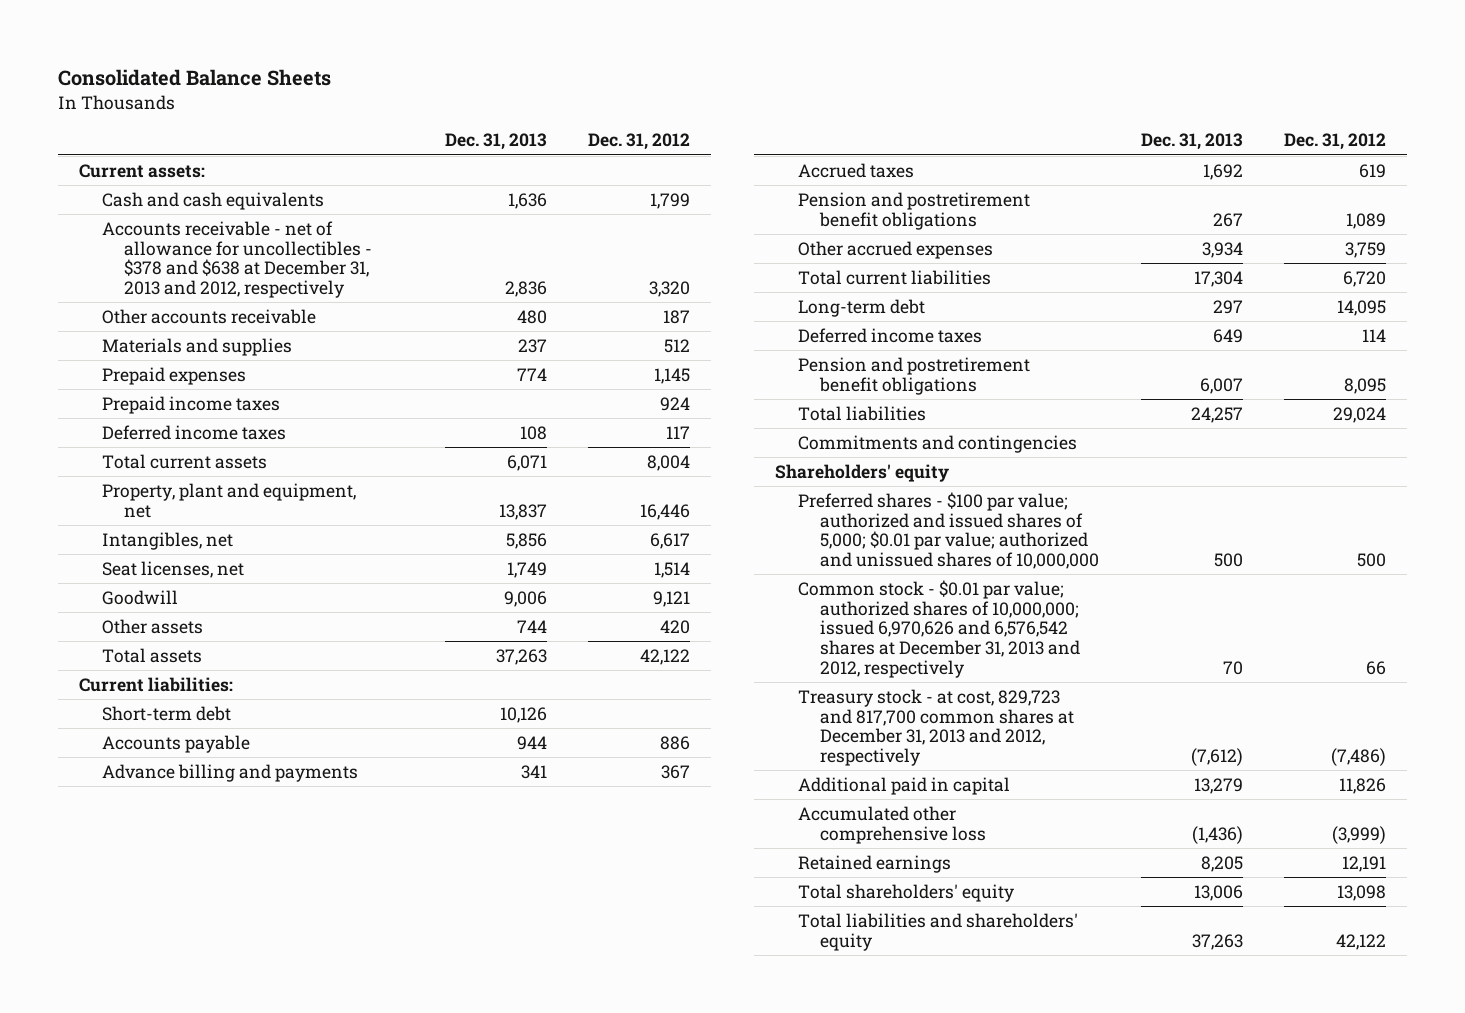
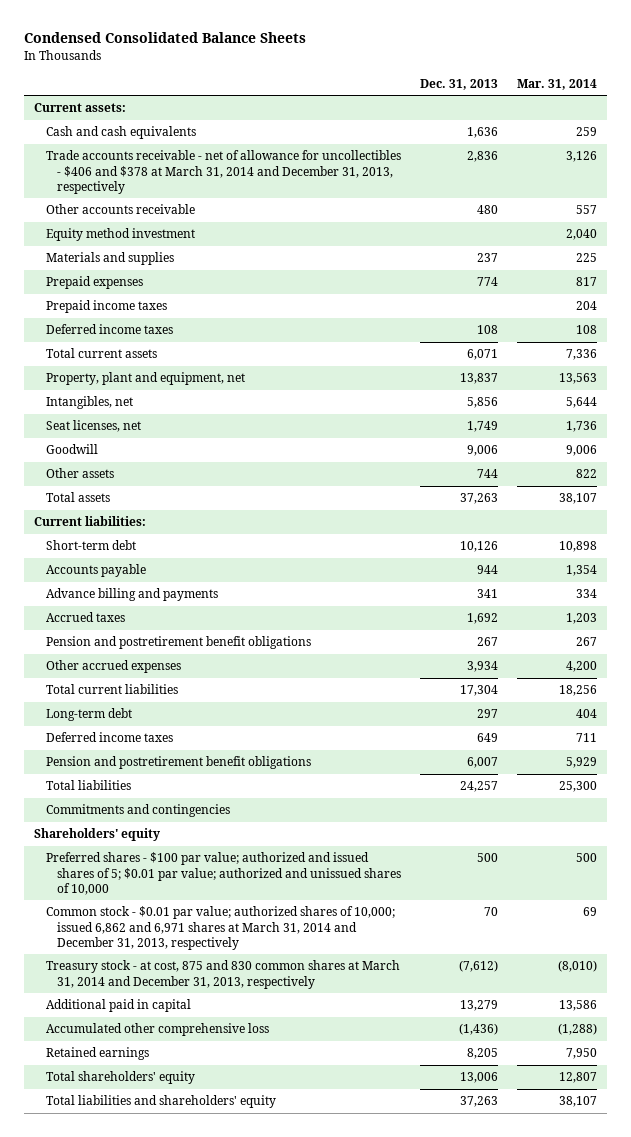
[58,69,332,87] Consolidated Balance Sheets -> [24,32,307,44] Condensed Consolidated Balance Sheets
[588,133,691,151] Dec. 31, 2012 -> none
none -> [517,79,598,91] Mar. 31, 2014
[101,220,373,299] Accounts receivable - net of allowance for uncollectibles - $378 and $638 at December 31, 2013 and 2012, respectively -> [45,150,401,194] Trade accounts receivable - net of allowance for uncollectibles - $406 and $378 at March 31, 2014 and December 31, 2013, respectively
none -> [45,228,195,242] Equity method investment
[797,491,1100,570] Preferred shares - $100 par value; authorized and issued shares of 5,000; $0.01 par value; authorized and unissued shares of 10,000,000 -> [45,852,402,895] Preferred shares - $100 par value; authorized and issued shares of 5; $0.01 par value; authorized and unissued shares of 10,000
[797,579,1081,679] Common stock - $0.01 par value; authorized shares of 10,000,000; issued 6,970,626 and 6,576,542 shares at December 31, 2013 and 2012, respectively -> [45,906,395,950] Common stock - $0.01 par value; authorized shares of 10,000; issued 6,862 and 6,971 shares at March 31, 2014 and December 31, 2013, respectively
[797,688,1075,767] Treasury stock - at cost, 829,723 and 817,700 common shares at December 31, 2013 and 2012, respectively -> [45,960,400,989] Treasury stock - at cost, 875 and 830 common shares at March 31, 2014 and December 31, 2013, respectively

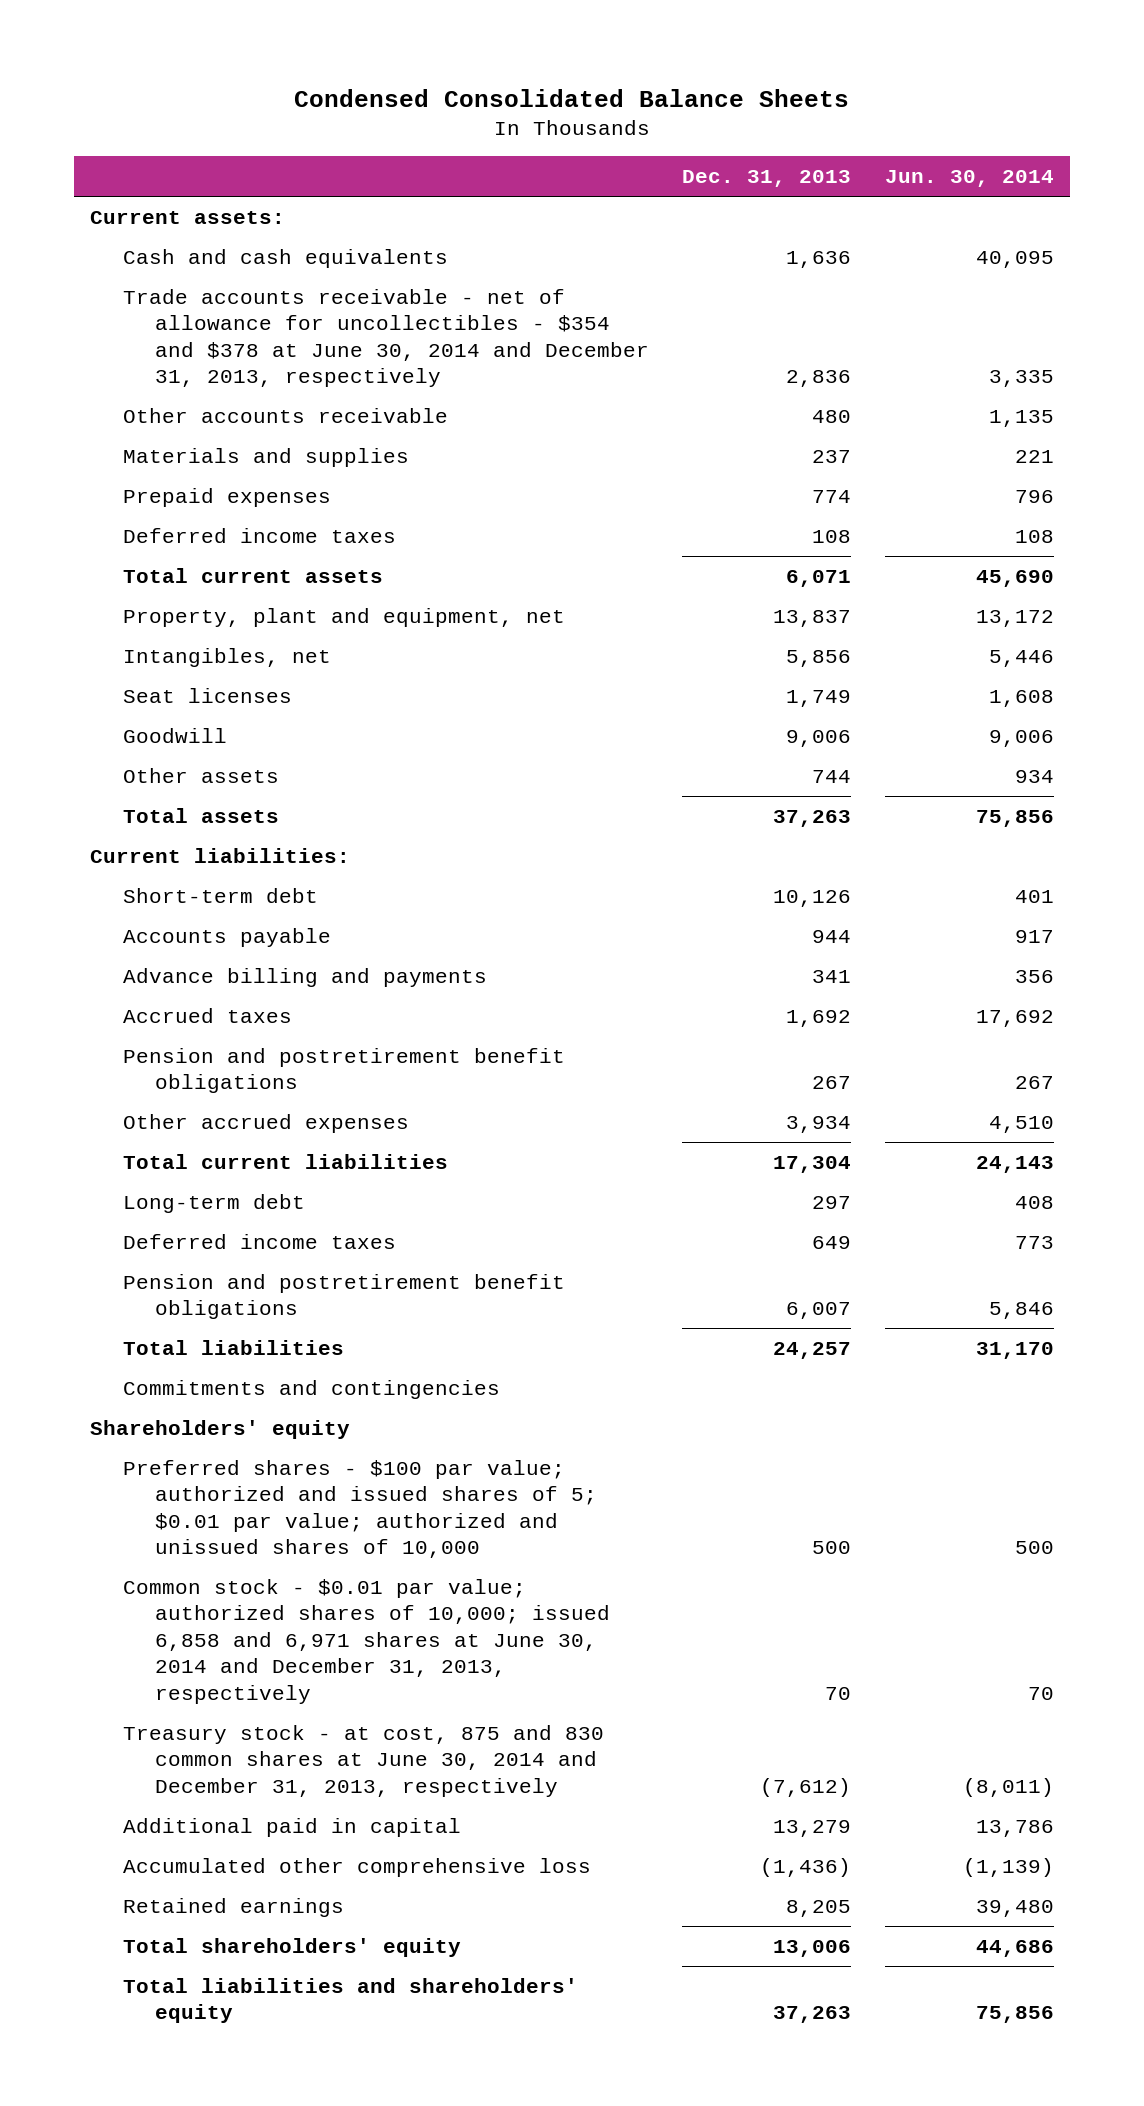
[517,79,598,91] Mar. 31, 2014 -> none
none -> [884,170,1054,188] Jun. 30, 2014
[45,150,401,194] Trade accounts receivable - net of allowance for uncollectibles - $406 and $378 at March 31, 2014 and December 31, 2013, respectively -> [122,288,650,388] Trade accounts receivable - net of allowance for uncollectibles - $354 and $378 at June 30, 2014 and December 31, 2013, respectively
[45,228,195,242] Equity method investment -> none
[45,300,167,314] Prepaid income taxes -> none
[45,420,141,433] Seat licenses, net -> [122,687,292,703] Seat licenses
[45,906,395,950] Common stock - $0.01 par value; authorized shares of 10,000; issued 6,862 and 6,971 shares at March 31, 2014 and December 31, 2013, respectively -> [122,1578,611,1704] Common stock - $0.01 par value; authorized shares of 10,000; issued 6,858 and 6,971 shares at June 30, 2014 and December 31, 2013, respectively
[45,960,400,989] Treasury stock - at cost, 875 and 830 common shares at March 31, 2014 and December 31, 2013, respectively -> [122,1724,604,1797] Treasury stock - at cost, 875 and 830 common shares at June 30, 2014 and December 31, 2013, respectively

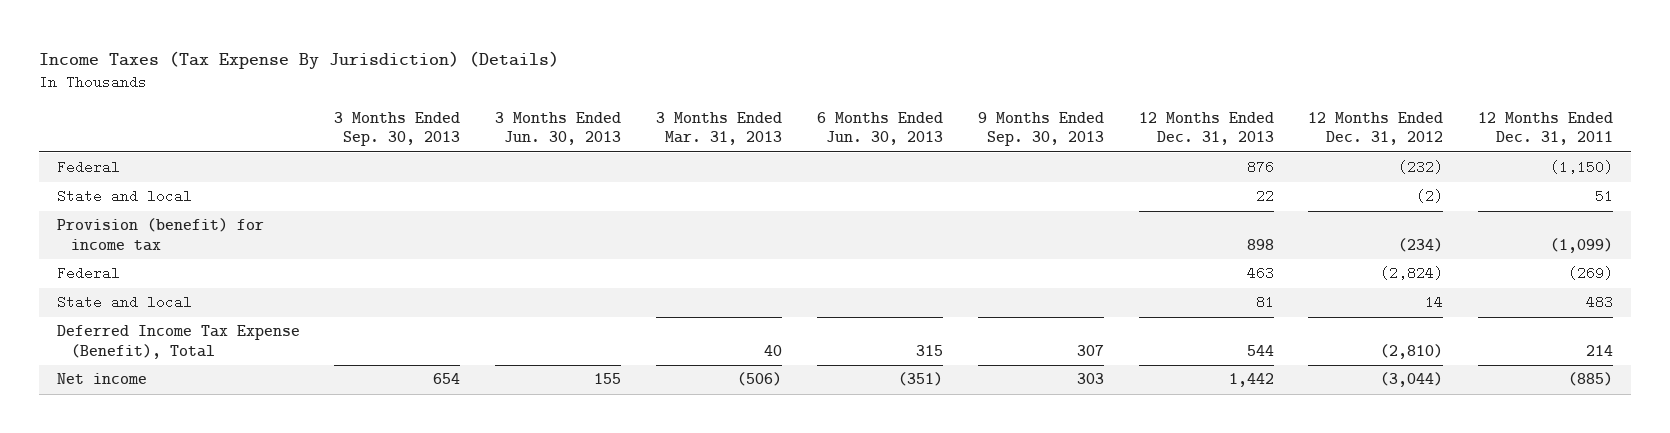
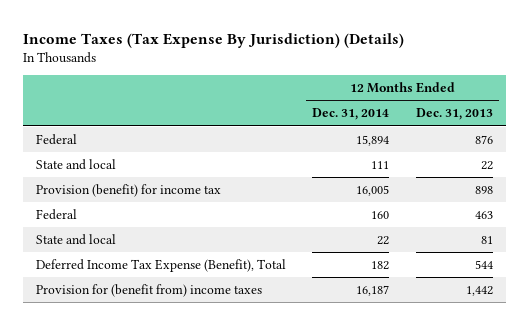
[334,112,461,147] 3 Months Ended Sep. 30, 2013 -> none
[495,112,622,146] 3 Months Ended Jun. 30, 2013 -> none
[656,112,783,146] 3 Months Ended Mar. 31, 2013 -> none
[816,112,943,146] 6 Months Ended Jun. 30, 2013 -> none
[977,112,1104,147] 9 Months Ended Sep. 30, 2013 -> none
[1308,112,1444,146] 12 Months Ended Dec. 31, 2012 -> none
[1478,112,1614,146] 12 Months Ended Dec. 31, 2011 -> none
none -> [312,108,390,121] Dec. 31, 2014
[56,373,147,385] Net income -> [35,283,262,297] Provision for (benefit from) income taxes

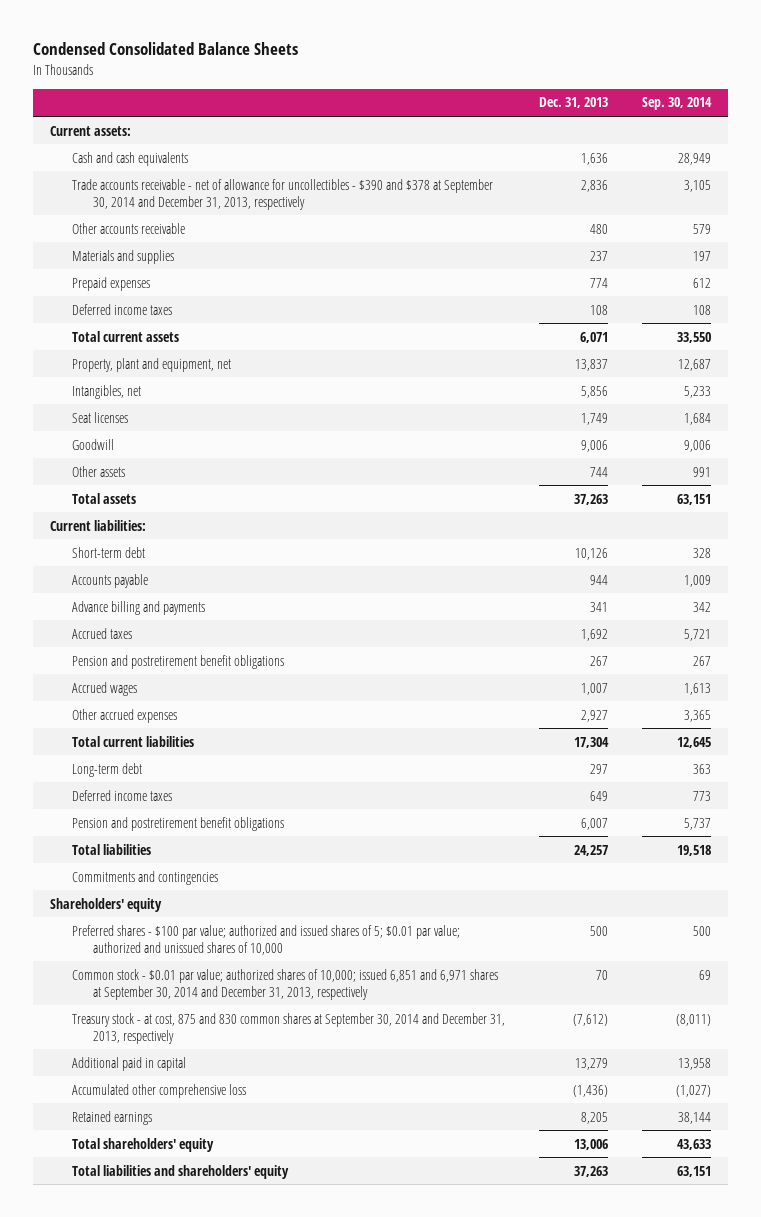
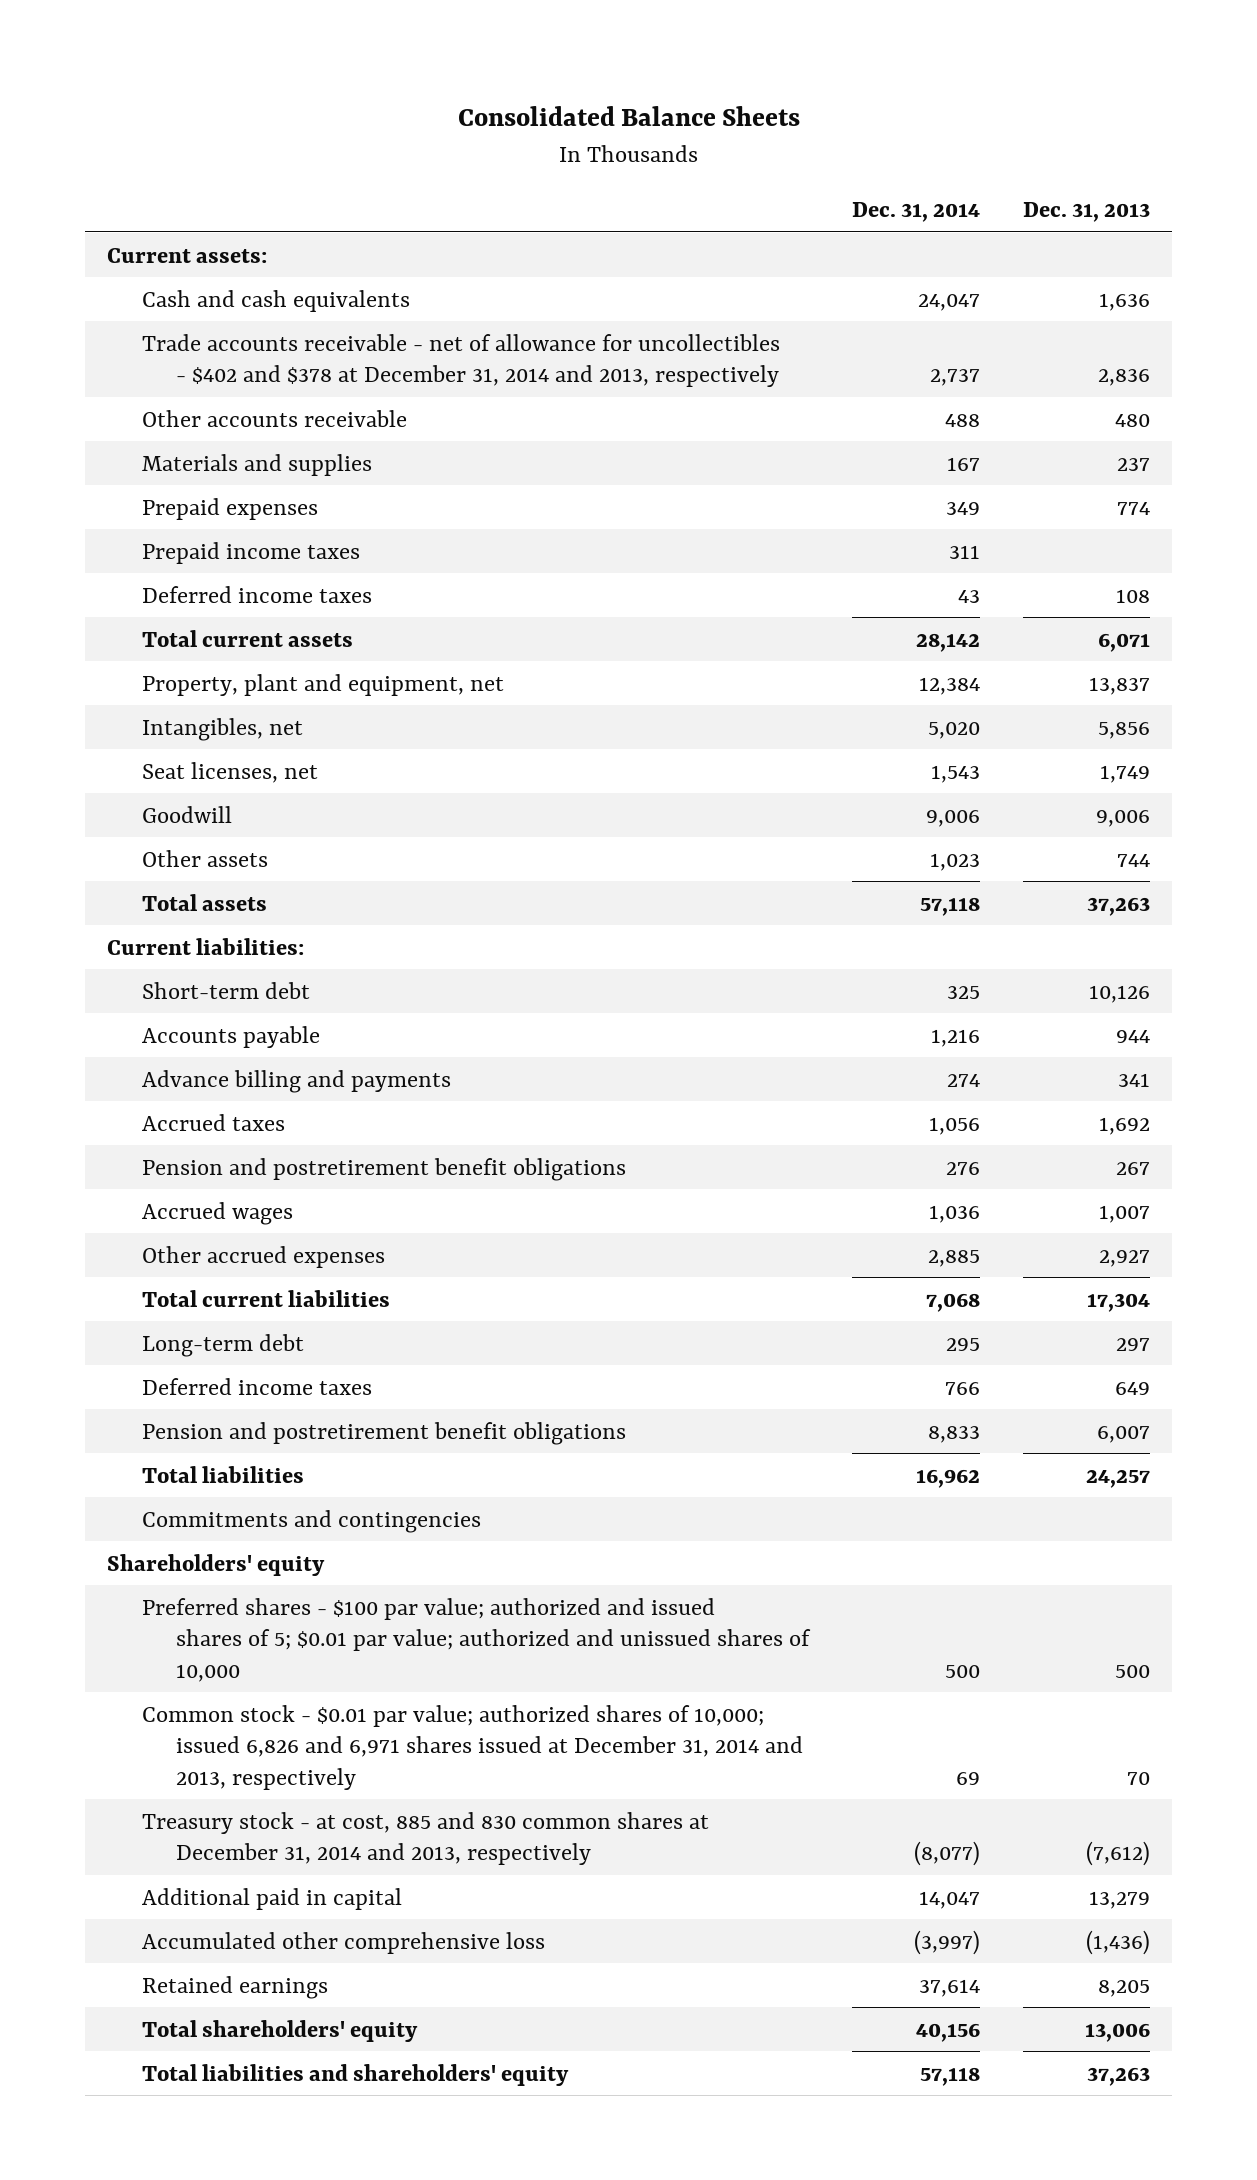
[33,42,299,56] Condensed Consolidated Balance Sheets -> [457,106,800,127] Consolidated Balance Sheets
[641,97,712,111] Sep. 30, 2014 -> none
none -> [852,202,981,223] Dec. 31, 2014
[71,178,493,210] Trade accounts receivable - net of allowance for uncollectibles - $390 and $378 at September 30, 2014 and December 31, 2013, respectively -> [141,333,780,388] Trade accounts receivable - net of allowance for uncollectibles - $402 and $378 at December 31, 2014 and 2013, respectively
none -> [141,541,360,564] Prepaid income taxes
[71,411,128,423] Seat licenses -> [141,761,318,783] Seat licenses, net
[71,968,498,1000] Common stock - $0.01 par value; authorized shares of 10,000; issued 6,851 and 6,971 shares at September 30, 2014 and December 31, 2013, respectively -> [141,1704,804,1790] Common stock - $0.01 par value; authorized shares of 10,000; issued 6,826 and 6,971 shares issued at December 31, 2014 and 2013, respectively
[71,1012,505,1044] Treasury stock - at cost, 875 and 830 common shares at September 30, 2014 and December 31, 2013, respectively -> [141,1811,709,1866] Treasury stock - at cost, 885 and 830 common shares at December 31, 2014 and 2013, respectively

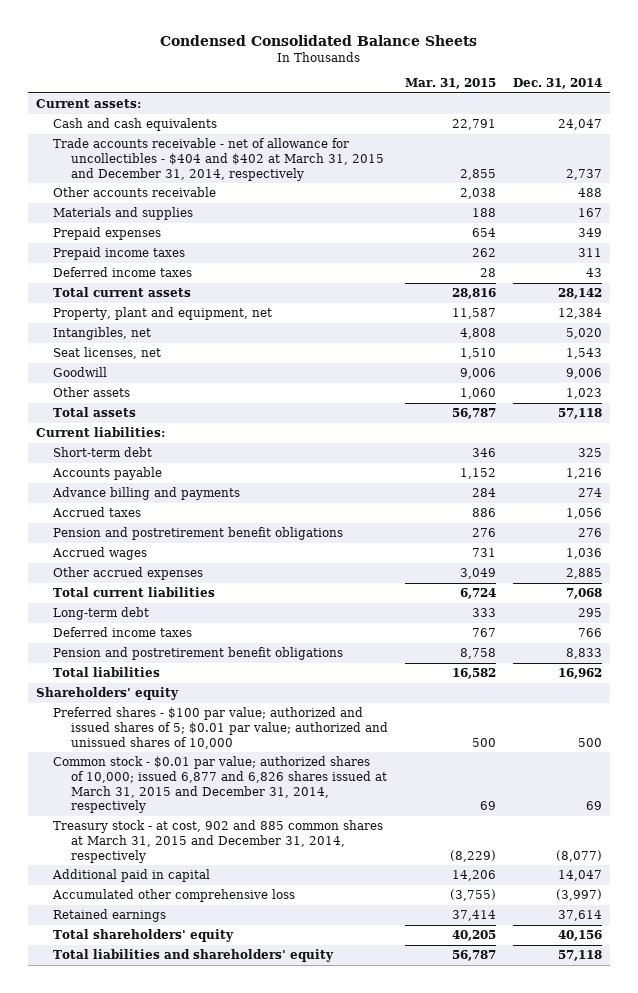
[457,106,800,127] Consolidated Balance Sheets -> [159,34,477,46] Condensed Consolidated Balance Sheets
[1023,202,1151,223] Dec. 31, 2013 -> none
none -> [404,78,496,90] Mar. 31, 2015
[141,333,780,388] Trade accounts receivable - net of allowance for uncollectibles - $402 and $378 at December 31, 2014 and 2013, respectively -> [53,138,384,181] Trade accounts receivable - net of allowance for uncollectibles - $404 and $402 at March 31, 2015 and December 31, 2014, respectively
[141,1509,481,1533] Commitments and contingencies -> none
[141,1704,804,1790] Common stock - $0.01 par value; authorized shares of 10,000; issued 6,826 and 6,971 shares issued at December 31, 2014 and 2013, respectively -> [53,756,387,814] Common stock - $0.01 par value; authorized shares of 10,000; issued 6,877 and 6,826 shares issued at March 31, 2015 and December 31, 2014, respectively
[141,1811,709,1866] Treasury stock - at cost, 885 and 830 common shares at December 31, 2014 and 2013, respectively -> [53,820,384,863] Treasury stock - at cost, 902 and 885 common shares at March 31, 2015 and December 31, 2014, respectively

